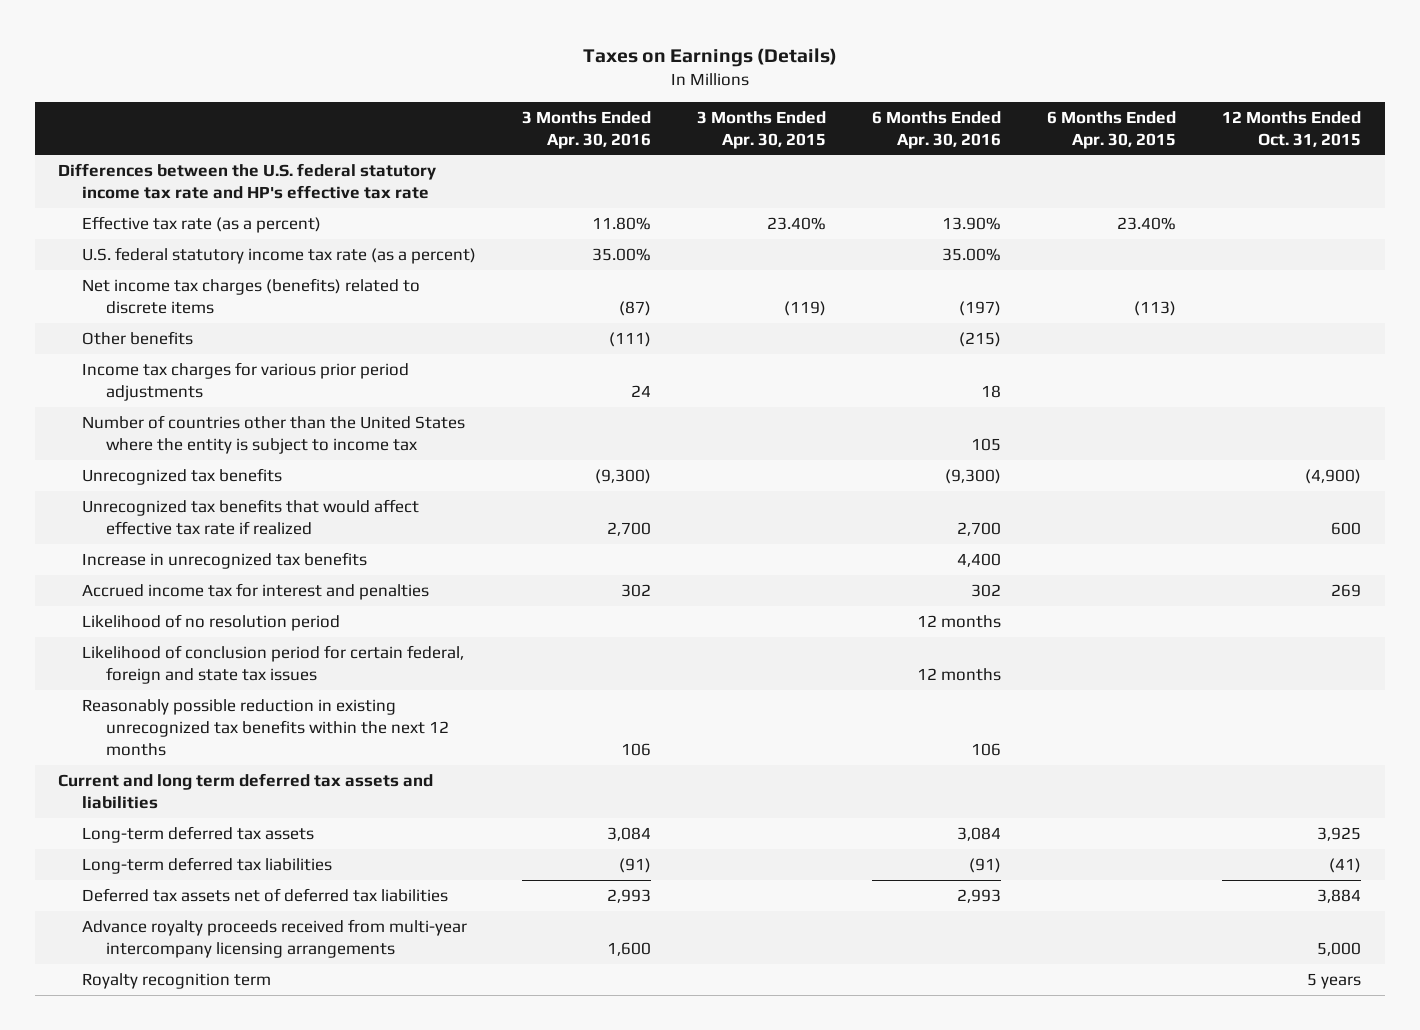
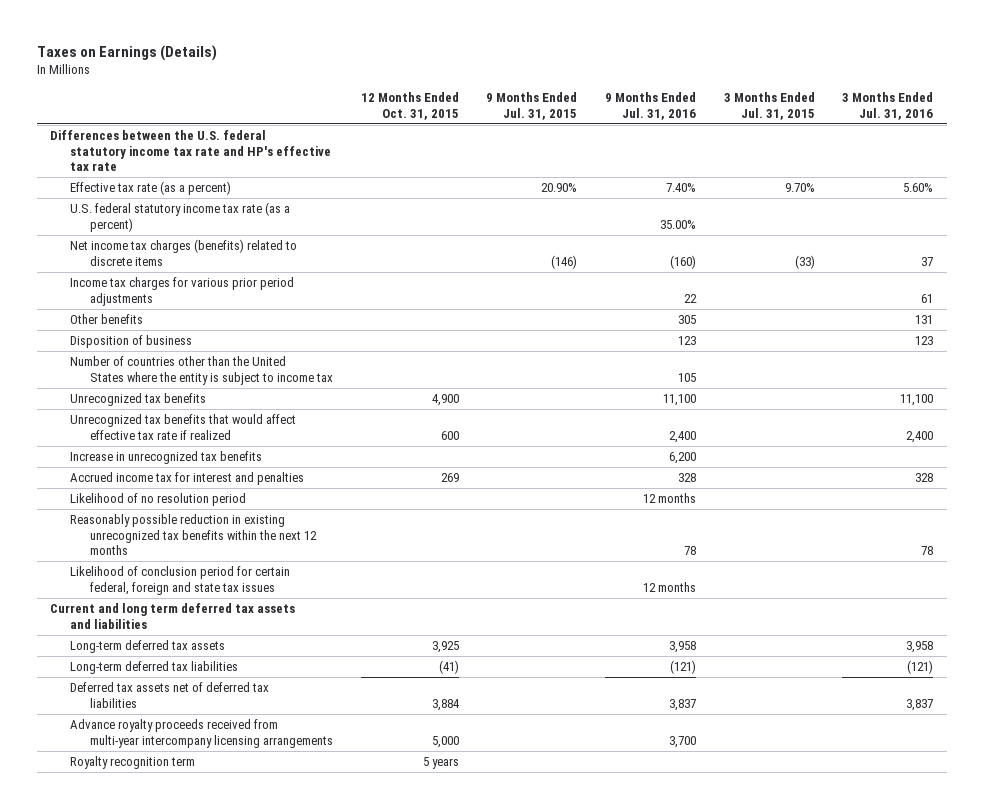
[522,110,652,149] 3 Months Ended Apr. 30, 2016 -> none
[697,110,827,149] 3 Months Ended Apr. 30, 2015 -> none
[872,110,1002,149] 6 Months Ended Apr. 30, 2016 -> none
[1047,110,1177,149] 6 Months Ended Apr. 30, 2015 -> none
none -> [486,92,578,120] 9 Months Ended Jul. 31, 2015
none -> [605,92,697,120] 9 Months Ended Jul. 31, 2016
none -> [723,92,815,120] 3 Months Ended Jul. 31, 2015
none -> [842,92,934,120] 3 Months Ended Jul. 31, 2016
[82,330,194,345] Other benefits -> [70,314,144,325] Other benefits
none -> [70,335,193,349] Disposition of business
[1305,468,1362,484] (4,900) -> [431,394,459,407] 4,900
[82,644,465,684] Likelihood of conclusion period for certain federal, foreign and state tax issues -> [70,566,291,595] Likelihood of conclusion period for certain federal, foreign and state tax issues

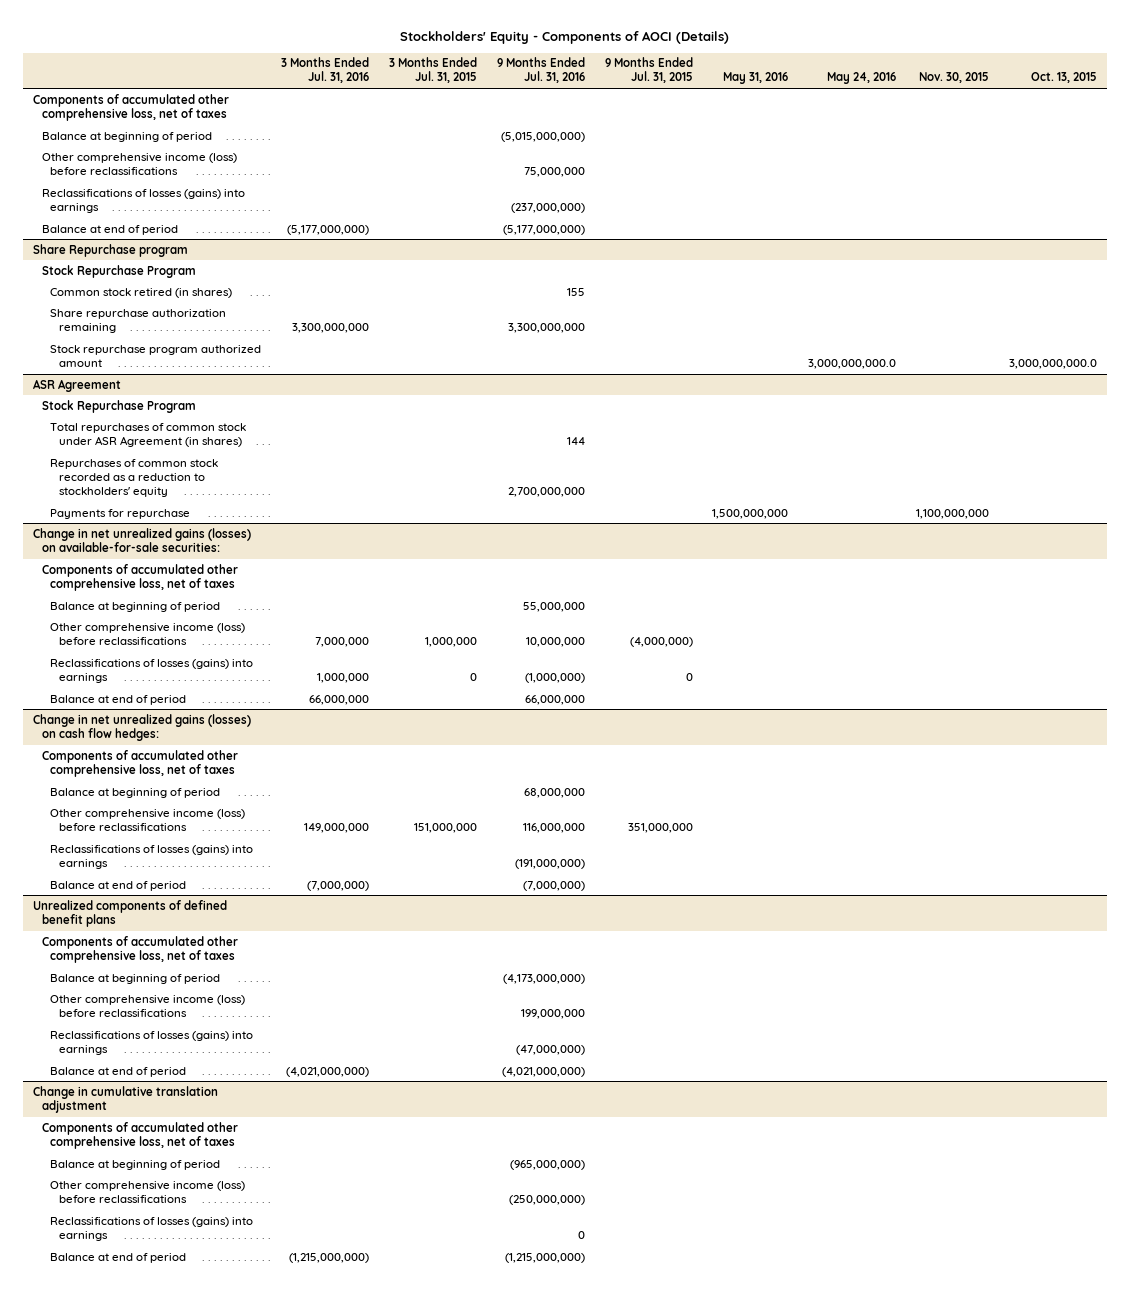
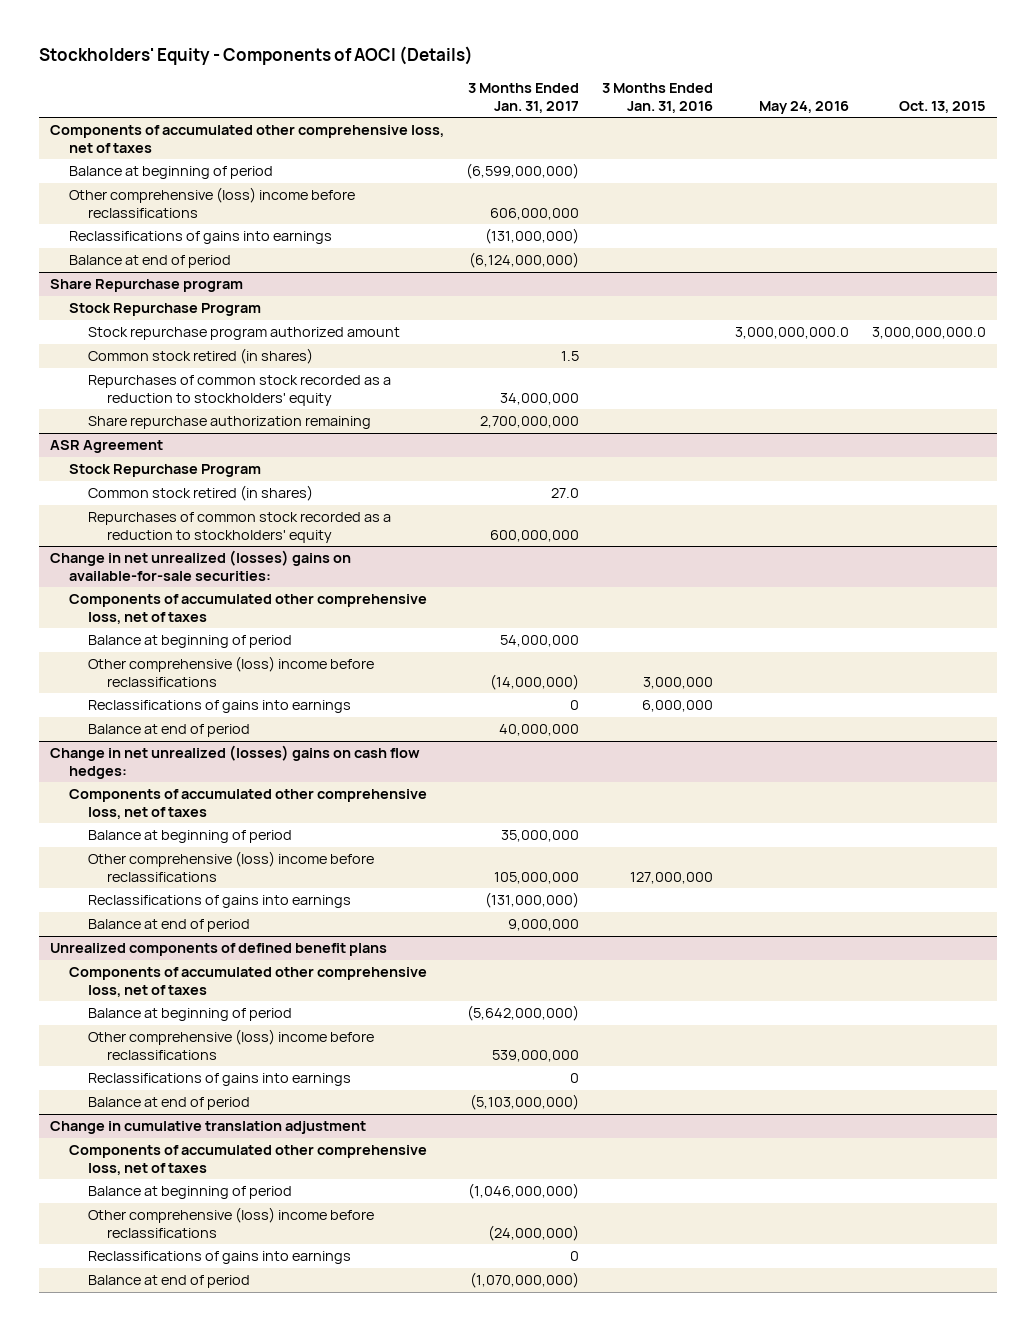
[281,57,370,84] 3 Months Ended Jul. 31, 2016 -> none
[389,57,478,84] 3 Months Ended Jul. 31, 2015 -> none
[496,57,585,84] 9 Months Ended Jul. 31, 2016 -> none
[604,57,693,84] 9 Months Ended Jul. 31, 2015 -> none
[723,72,789,85] May 31, 2016 -> none
[919,72,990,84] Nov. 30, 2015 -> none
none -> [468,83,580,113] 3 Months Ended Jan. 31, 2017
none -> [601,83,713,113] 3 Months Ended Jan. 31, 2016
[41,152,237,175] Other comprehensive income (loss) before reclassifications -> [68,187,355,218] Other comprehensive (loss) income before reclassifications
[41,188,245,213] Reclassifications of losses (gains) into earnings -> [68,231,332,245] Reclassifications of gains into earnings
[50,344,262,367] Stock repurchase program authorized amount -> [87,327,400,341] Stock repurchase program authorized amount
none -> [87,375,391,406] Repurchases of common stock recorded as a reduction to stockholders' equity
[50,422,247,447] Total repurchases of common stock under ASR Agreement (in shares) -> none
none -> [87,485,313,502] Common stock retired (in shares)
[50,508,191,519] Payments for repurchase -> none
[33,527,252,552] Change in net unrealized gains (losses) on available-for-sale securities: -> [49,550,351,581] Change in net unrealized (losses) gains on available-for-sale securities:
[50,622,246,645] Other comprehensive income (loss) before reclassifications -> [87,656,374,687] Other comprehensive (loss) income before reclassifications
[50,658,254,683] Reclassifications of losses (gains) into earnings -> [87,700,351,714] Reclassifications of gains into earnings
[33,713,252,741] Change in net unrealized gains (losses) on cash flow hedges: -> [49,745,420,779] Change in net unrealized (losses) gains on cash flow hedges:
[50,808,246,831] Other comprehensive income (loss) before reclassifications -> [87,851,374,882] Other comprehensive (loss) income before reclassifications
[50,844,254,869] Reclassifications of losses (gains) into earnings -> [87,895,351,909] Reclassifications of gains into earnings
[50,994,246,1017] Other comprehensive income (loss) before reclassifications -> [87,1029,374,1060] Other comprehensive (loss) income before reclassifications
[50,1030,254,1055] Reclassifications of losses (gains) into earnings -> [87,1073,351,1087] Reclassifications of gains into earnings
[50,1180,246,1203] Other comprehensive income (loss) before reclassifications -> [87,1207,374,1238] Other comprehensive (loss) income before reclassifications
[50,1216,254,1241] Reclassifications of losses (gains) into earnings -> [87,1251,351,1265] Reclassifications of gains into earnings

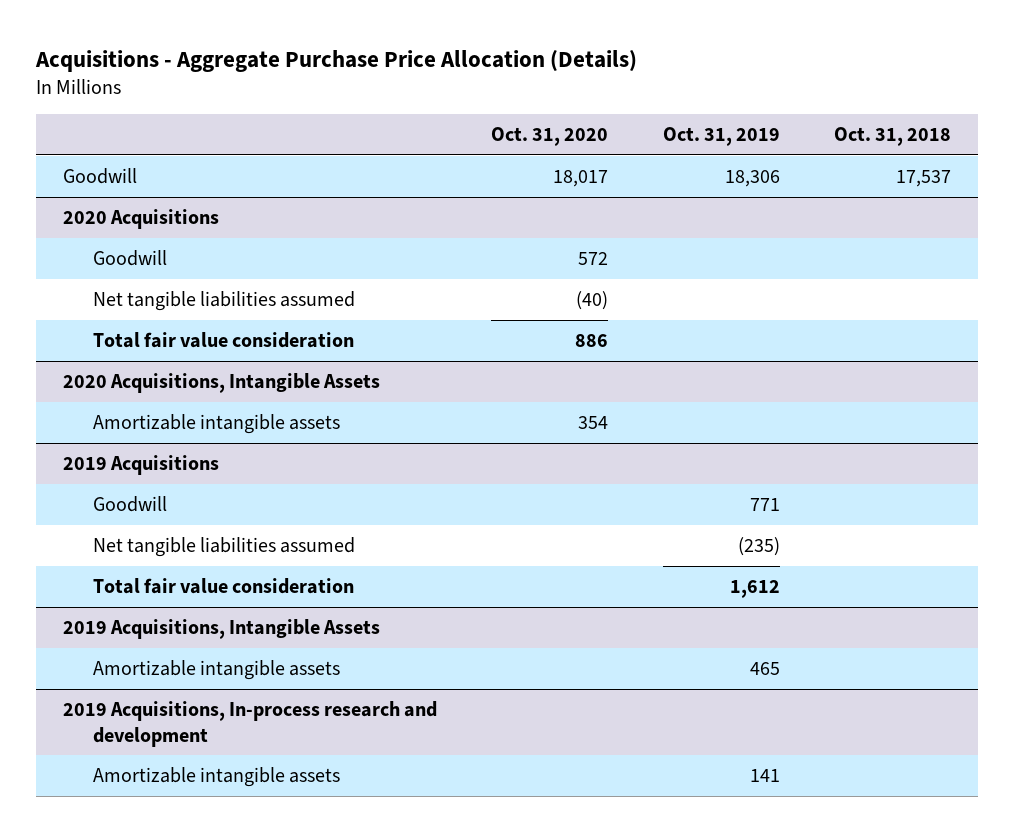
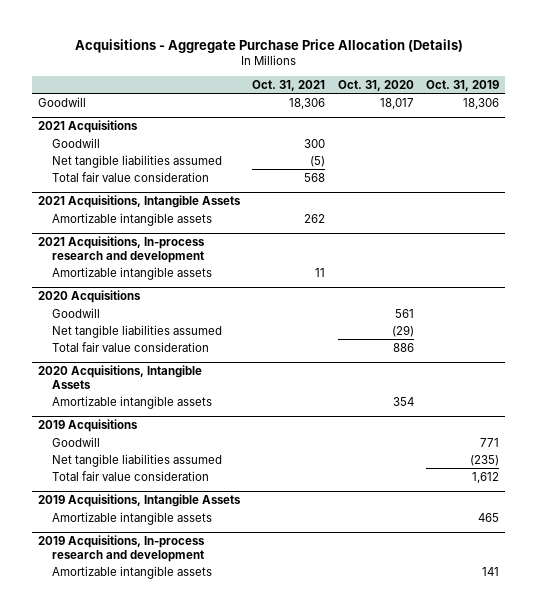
[834,126,952,146] Oct. 31, 2018 -> none
none -> [252,79,326,91] Oct. 31, 2021
none -> [38,120,139,134] 2021 Acquisitions
none -> [51,137,100,148] Goodwill
none -> [51,154,222,168] Net tangible liabilities assumed
none -> [51,171,209,182] Total fair value consideration
none -> [38,195,242,209] 2021 Acquisitions, Intangible Assets
none -> [51,212,212,226] Amortizable intangible assets
none -> [38,236,206,264] 2021 Acquisitions, In-process research and development
none -> [51,266,212,280] Amortizable intangible assets
[578,252,609,266] 572 -> [394,308,414,318] 561
[576,291,609,311] (40) -> [391,324,414,337] (29)

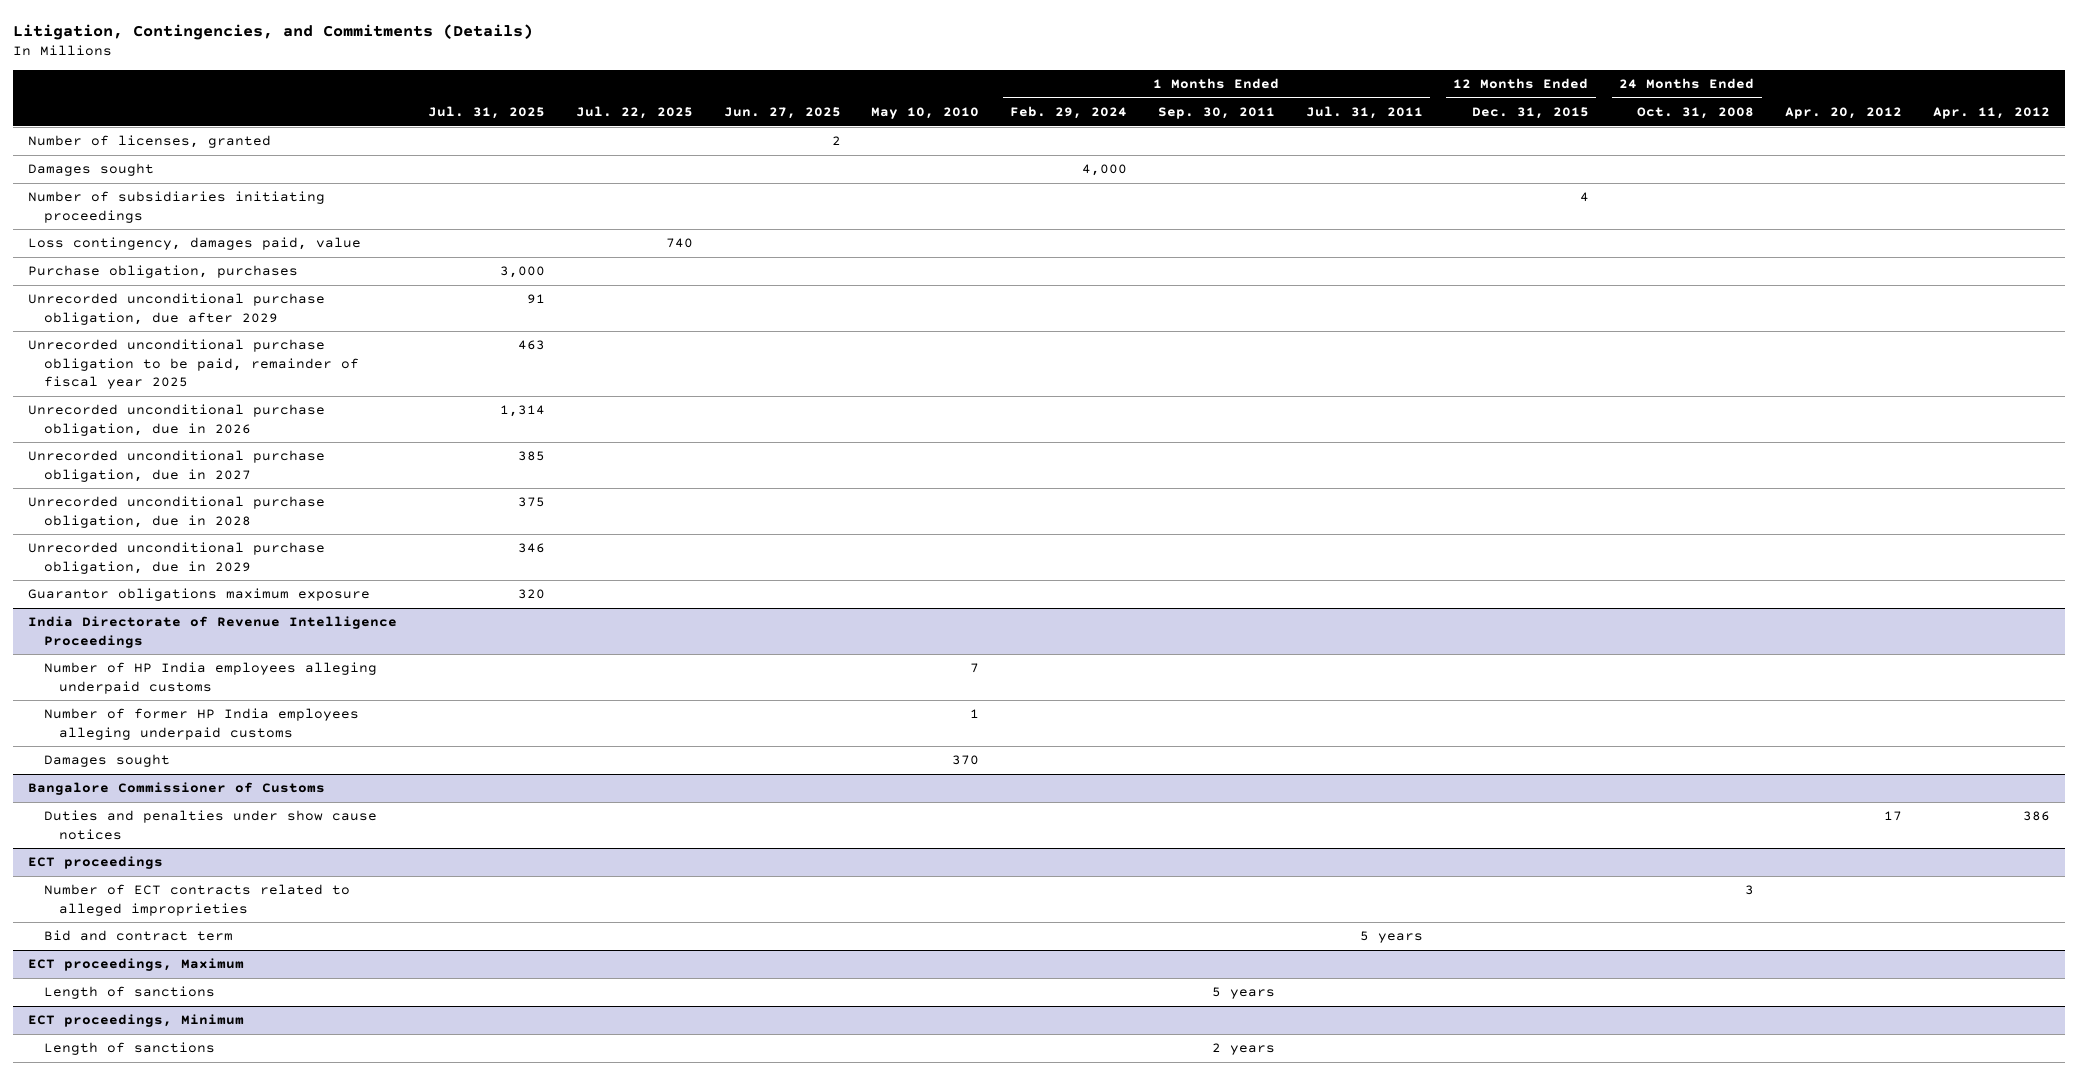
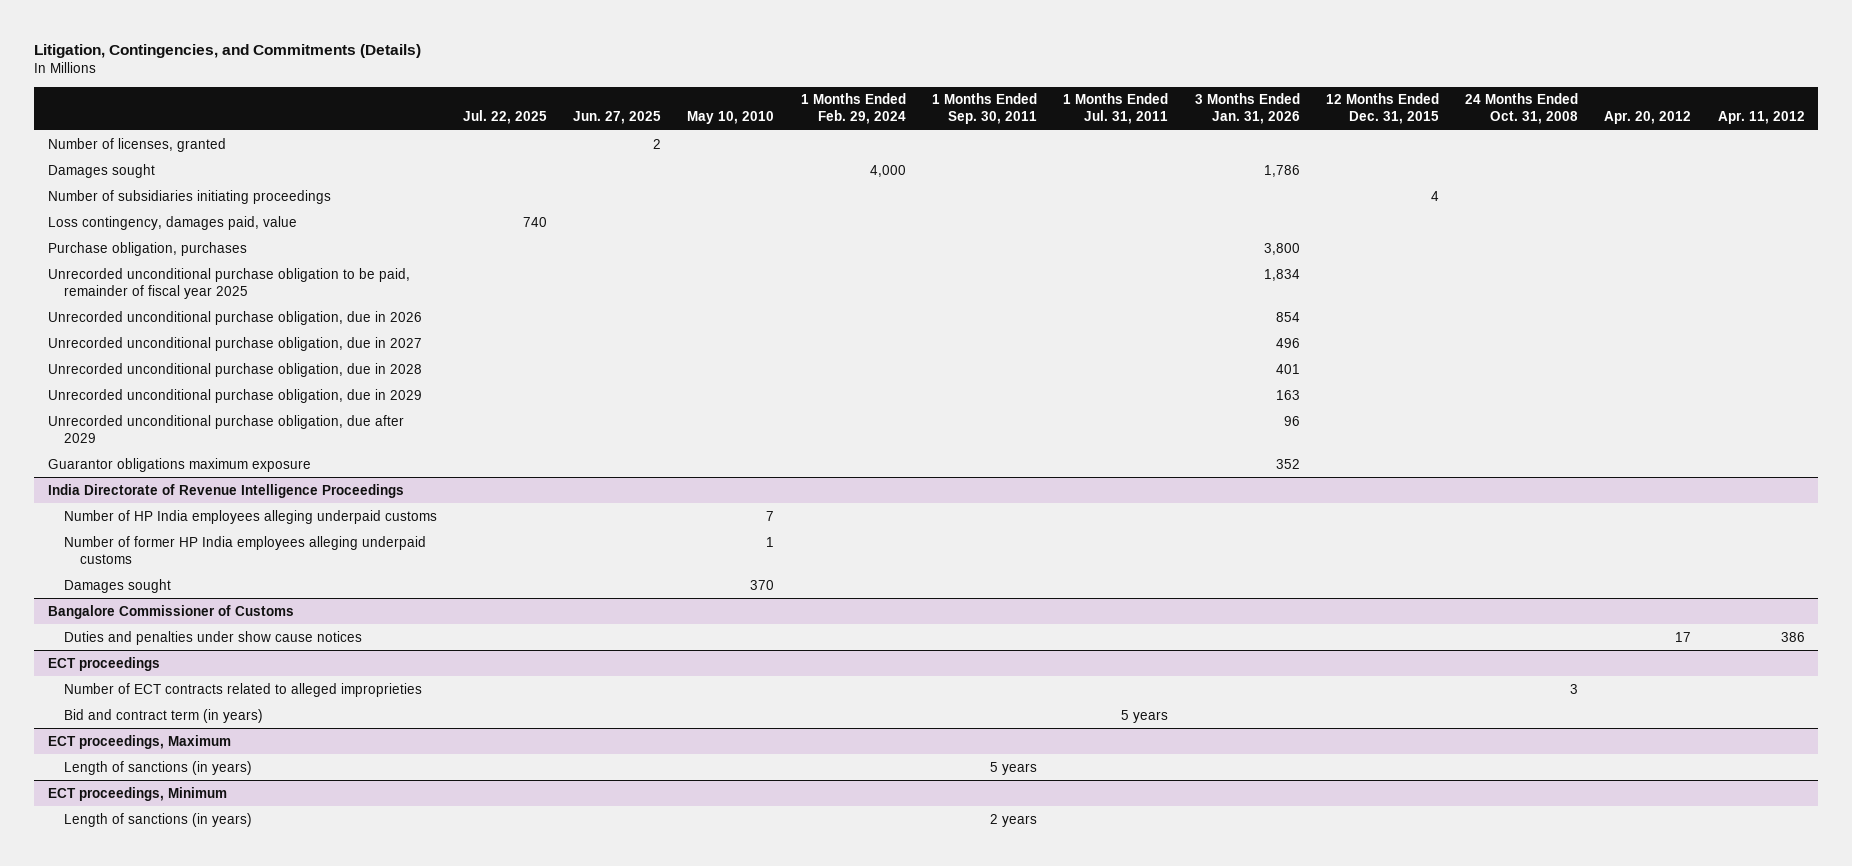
[428,106,546,120] Jul. 31, 2025 -> none
none -> [1194,93,1300,125] 3 Months Ended Jan. 31, 2026
[28,293,326,325] Unrecorded unconditional purchase obligation, due after 2029 -> [47,414,404,443] Unrecorded unconditional purchase obligation, due after 2029
[43,930,233,942] Bid and contract term -> [63,708,263,723] Bid and contract term (in years)
[43,986,215,1000] Length of sanctions -> [63,760,252,775] Length of sanctions (in years)
[43,1042,215,1056] Length of sanctions -> [63,812,252,827] Length of sanctions (in years)

